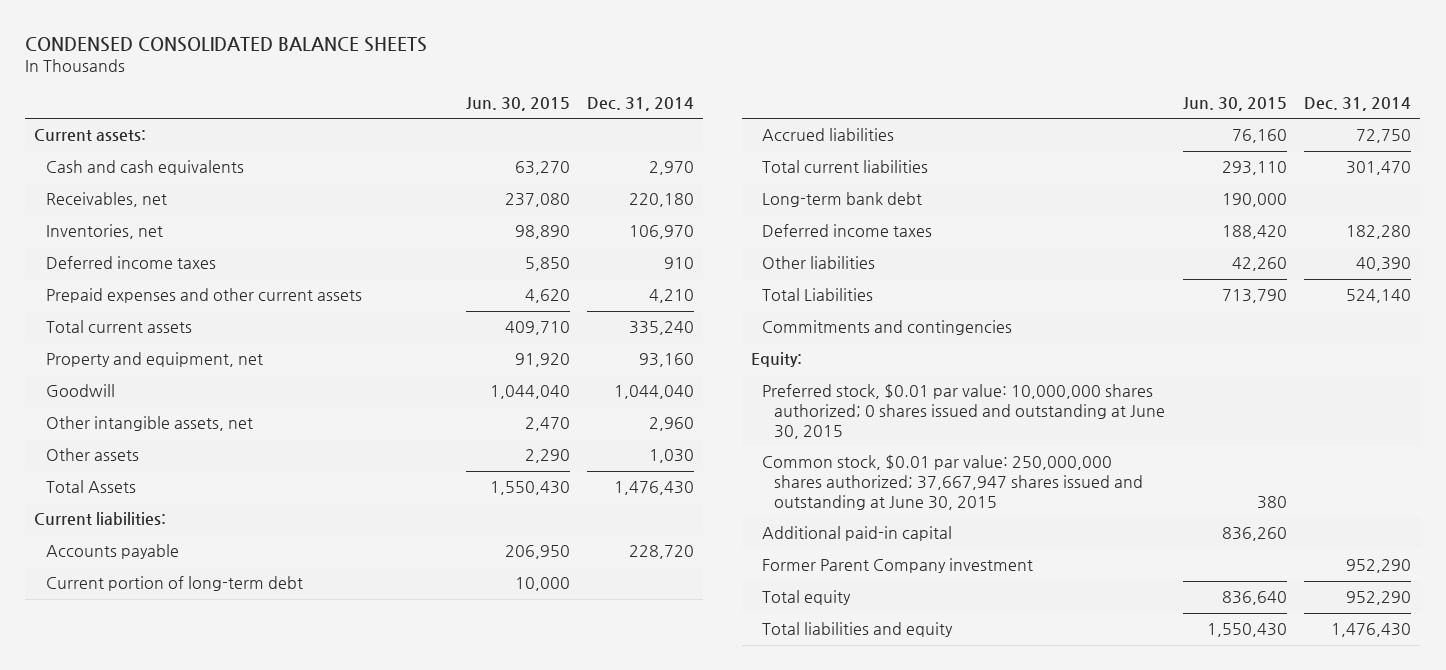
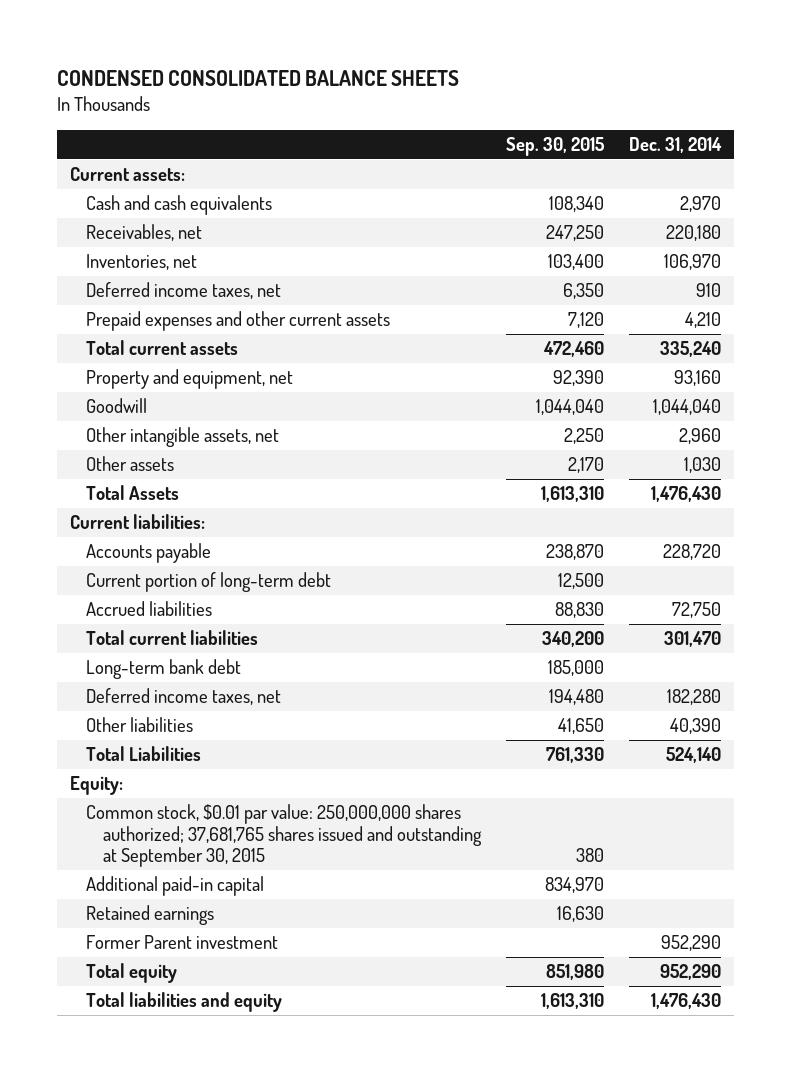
[465,96,570,111] Jun. 30, 2015 -> none
none -> [506,136,605,156] Sep. 30, 2015
[45,256,216,270] Deferred income taxes -> [86,282,282,300] Deferred income taxes, net
[762,224,933,238] Deferred income taxes -> [86,688,282,706] Deferred income taxes, net
[762,320,1013,336] Commitments and contingencies -> none
[762,384,1165,439] Preferred stock, $0.01 par value: 10,000,000 shares authorized; 0 shares issued and outstanding at June 30, 2015 -> none
[762,455,1143,510] Common stock, $0.01 par value: 250,000,000 shares authorized; 37,667,947 shares issued and outstanding at June 30, 2015 -> [86,804,482,867] Common stock, $0.01 par value: 250,000,000 shares authorized; 37,681,765 shares issued and outstanding at September 30, 2015
none -> [86,905,215,926] Retained earnings
[762,558,1034,574] Former Parent Company investment -> [86,935,279,950] Former Parent investment

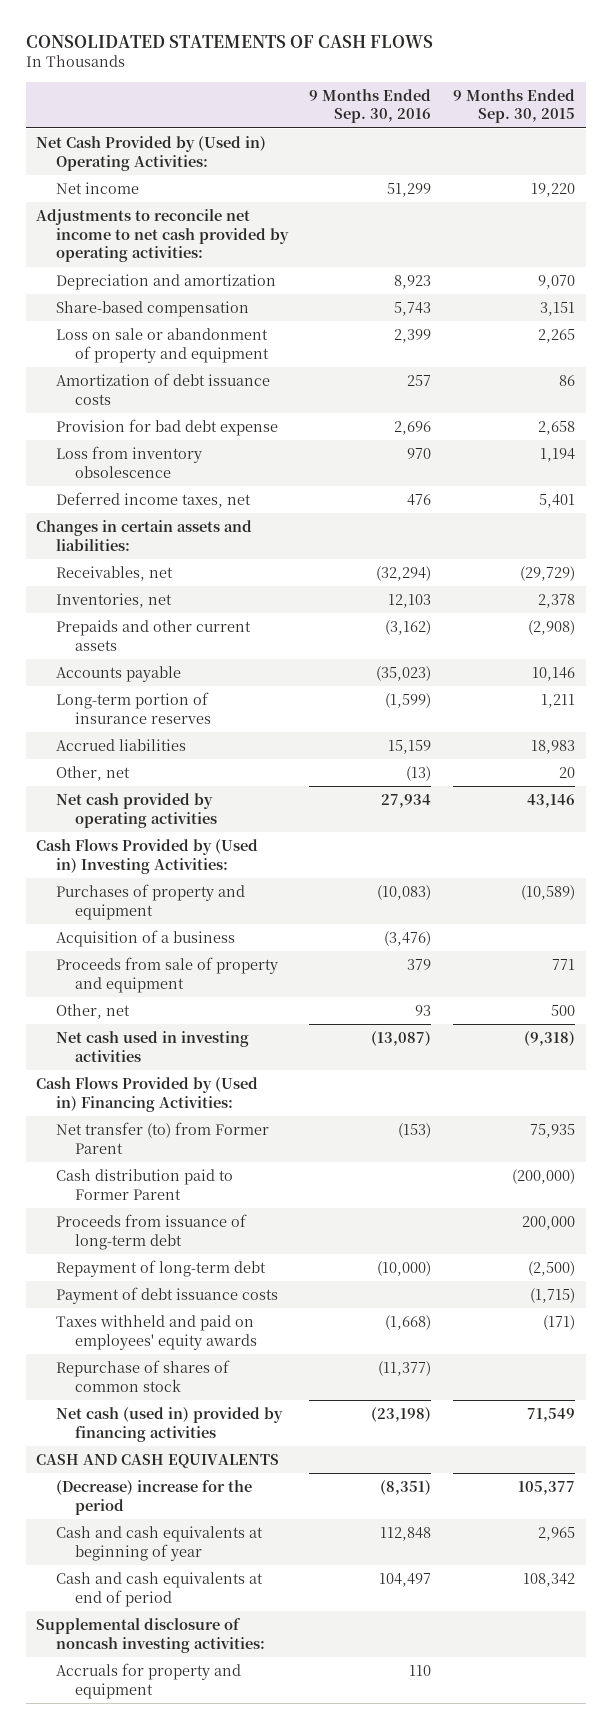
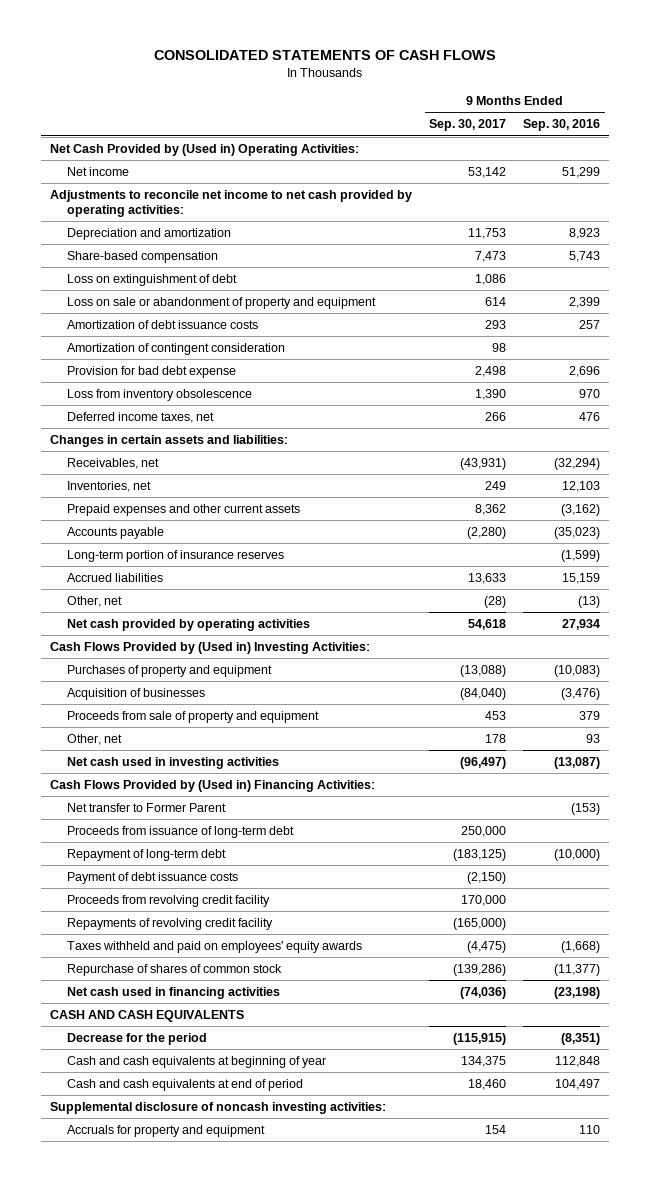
[453,88,576,124] 9 Months Ended Sep. 30, 2015 -> none
none -> [429,119,507,132] Sep. 30, 2017
none -> [67,273,238,286] Loss on extinguishment of debt
none -> [67,342,286,355] Amortization of contingent consideration
[55,619,251,651] Prepaids and other current assets -> [67,503,301,516] Prepaid expenses and other current assets
[55,929,235,947] Acquisition of a business -> [67,687,206,700] Acquisition of businesses
[55,1168,233,1200] Cash distribution paid to Former Parent -> none
[55,1121,269,1154] Net transfer (to) from Former Parent -> [67,802,227,812] Net transfer to Former Parent
none -> [67,894,271,907] Proceeds from revolving credit facility
none -> [67,917,274,930] Repayments of revolving credit facility
[55,1406,283,1442] Net cash (used in) provided by financing activities -> [67,986,281,999] Net cash used in financing activities
[55,1479,252,1515] (Decrease) increase for the period -> [67,1032,208,1045] Decrease for the period

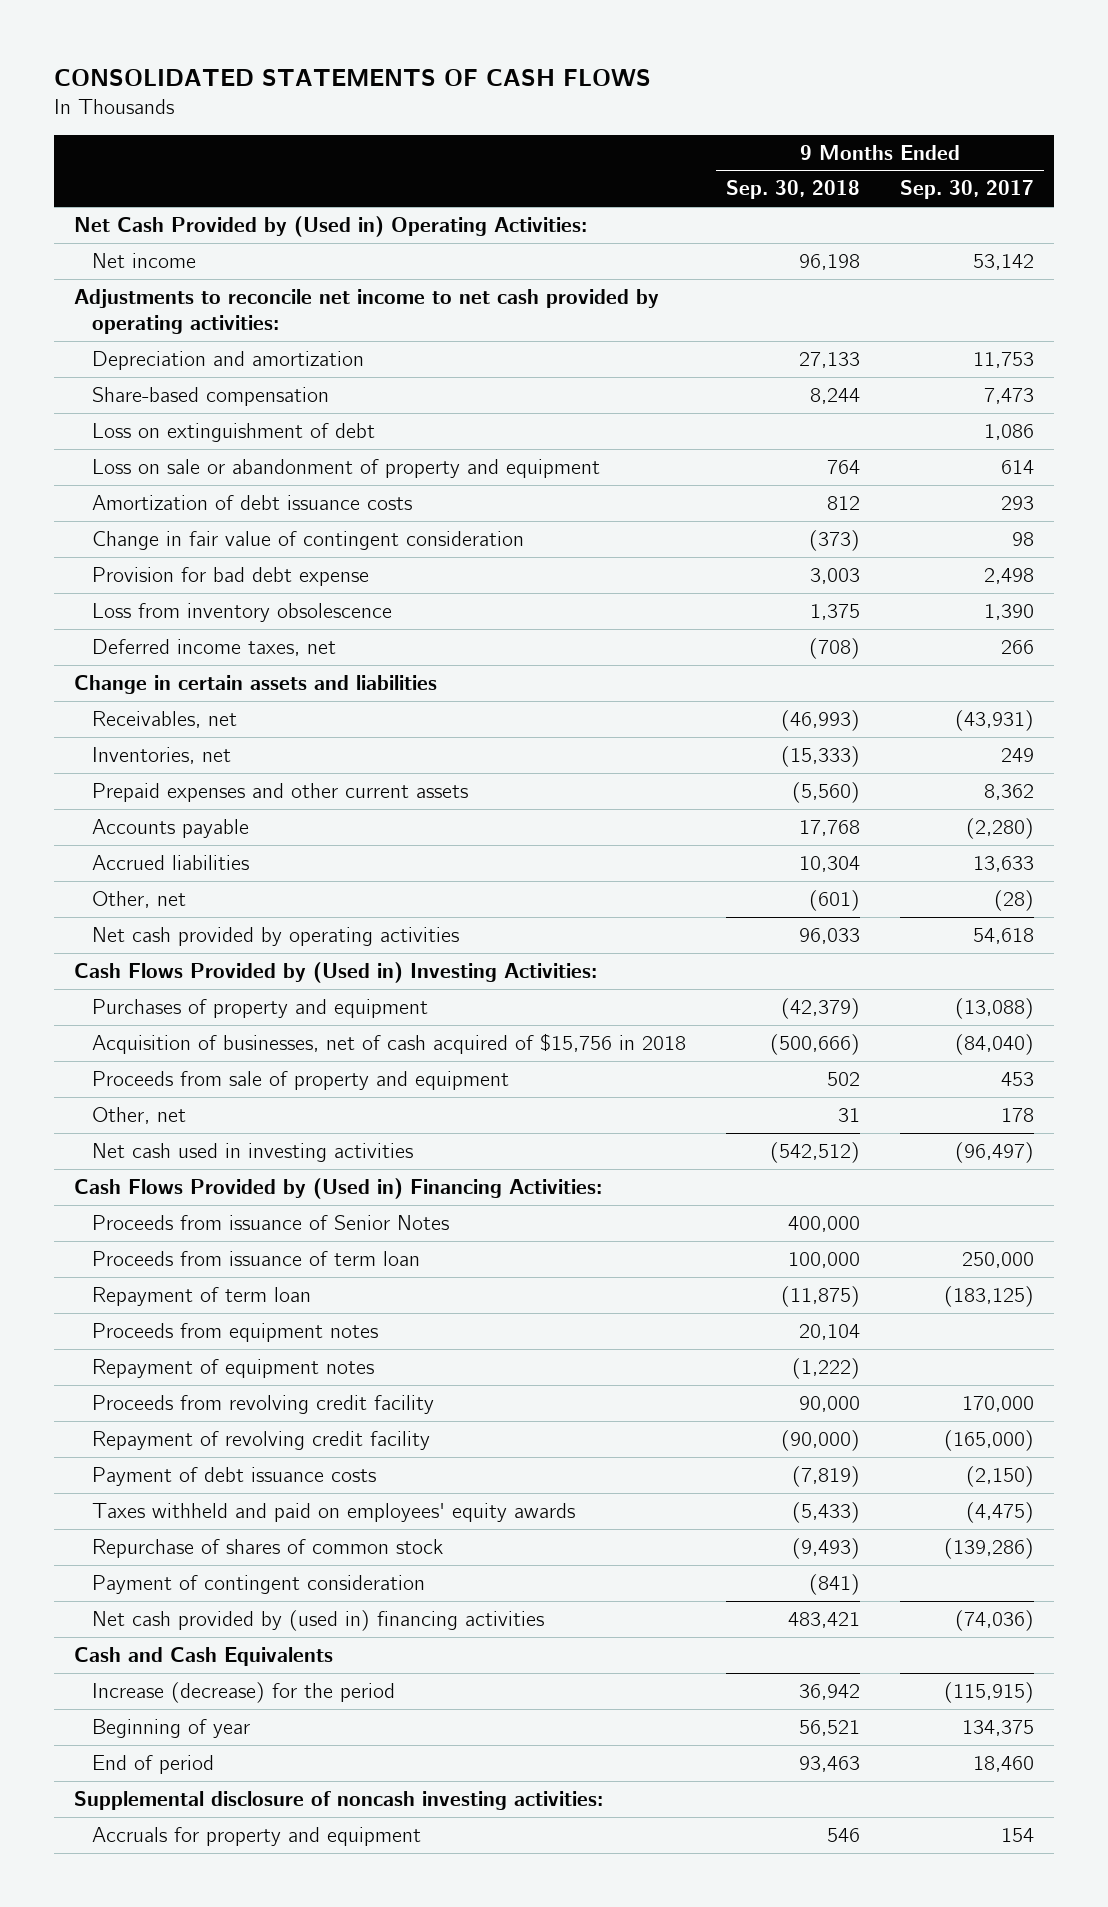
[523,119,601,132] Sep. 30, 2016 -> none
none -> [725,180,860,200] Sep. 30, 2018
[67,342,286,355] Amortization of contingent consideration -> [91,531,524,551] Change in fair value of contingent consideration
[49,434,288,447] Changes in certain assets and liabilities: -> [74,675,438,695] Change in certain assets and liabilities
[67,549,285,562] Long-term portion of insurance reserves -> none
[67,687,206,700] Acquisition of businesses -> [91,1033,686,1055] Acquisition of businesses, net of cash acquired of $15,756 in 2018
[67,802,227,812] Net transfer to Former Parent -> none
none -> [91,1215,449,1231] Proceeds from issuance of Senior Notes
[67,825,295,838] Proceeds from issuance of long-term debt -> [91,1251,420,1267] Proceeds from issuance of term loan
[67,848,227,861] Repayment of long-term debt -> [91,1287,311,1307] Repayment of term loan
none -> [91,1323,378,1343] Proceeds from equipment notes
none -> [91,1359,374,1379] Repayment of equipment notes
[67,917,274,930] Repayments of revolving credit facility -> [91,1431,430,1451] Repayment of revolving credit facility
[67,871,239,884] Payment of debt issuance costs -> [91,1467,376,1487] Payment of debt issuance costs
none -> [91,1575,425,1595] Payment of contingent consideration
[67,986,281,999] Net cash used in financing activities -> [91,1610,544,1632] Net cash provided by (used in) financing activities
[49,1009,244,1022] CASH AND CASH EQUIVALENTS -> [74,1647,334,1667] Cash and Cash Equivalents
[67,1032,208,1045] Decrease for the period -> [91,1682,395,1704] Increase (decrease) for the period
[67,1055,327,1068] Cash and cash equivalents at beginning of year -> [91,1719,250,1739] Beginning of year
[67,1078,304,1091] Cash and cash equivalents at end of period -> [91,1755,214,1775] End of period

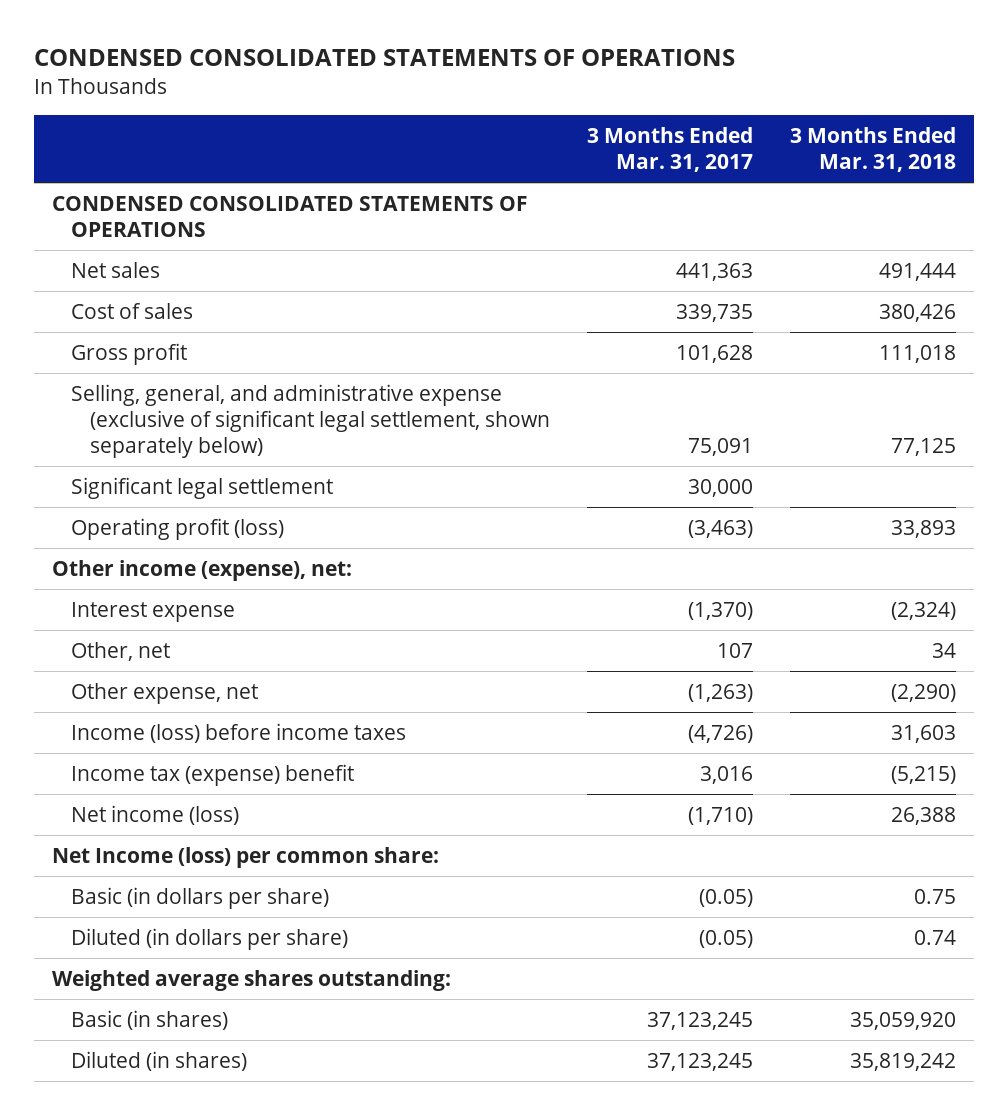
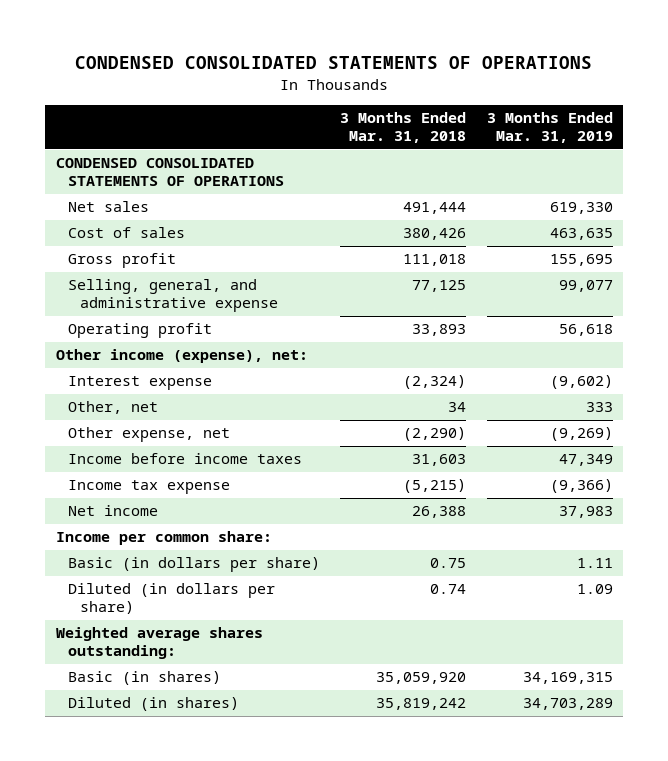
[586,127,753,173] 3 Months Ended Mar. 31, 2017 -> none
none -> [486,112,613,144] 3 Months Ended Mar. 31, 2019
[71,476,334,499] Significant legal settlement -> none
[71,383,551,458] Selling, general, and administrative expense (exclusive of significant legal settlement, shown separately below) -> [67,279,278,313] Selling, general, and administrative expense
[71,517,285,540] Operating profit (loss) -> [67,323,212,339] Operating profit
[71,722,407,743] Income (loss) before income taxes -> [67,453,302,465] Income before income taxes
[71,763,355,786] Income tax (expense) benefit -> [67,480,230,495] Income tax expense
[71,804,240,825] Net income (loss) -> [67,505,158,517] Net income
[52,846,440,868] Net Income (loss) per common share: -> [55,531,272,546] Income per common share:

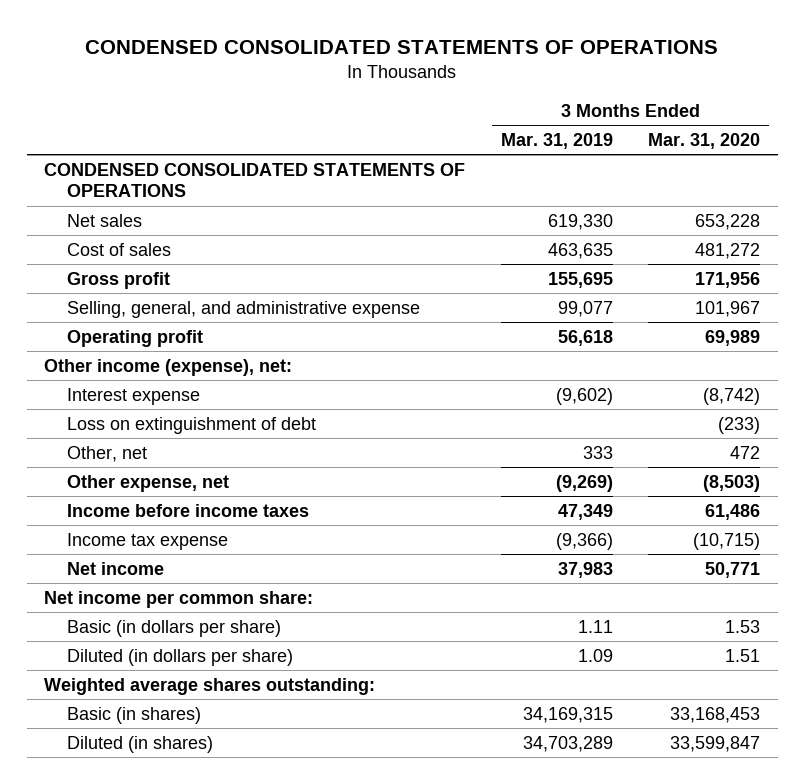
[340,112,467,144] 3 Months Ended Mar. 31, 2018 -> none
none -> [648,132,761,149] Mar. 31, 2020
none -> [66,416,316,434] Loss on extinguishment of debt
[55,531,272,546] Income per common share: -> [44,590,314,608] Net income per common share:

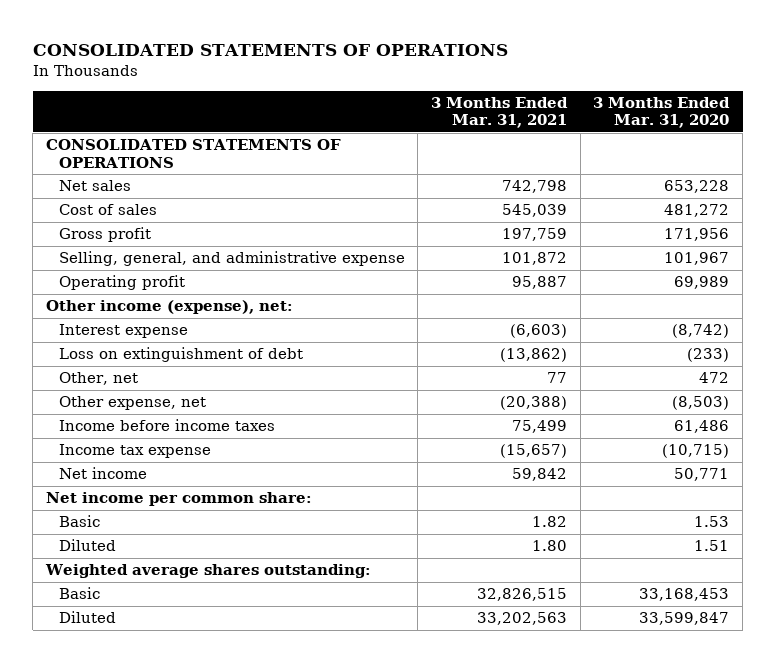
[85,40,719,55] CONDENSED CONSOLIDATED STATEMENTS OF OPERATIONS -> [32,43,508,56] CONSOLIDATED STATEMENTS OF OPERATIONS
[500,132,613,149] Mar. 31, 2019 -> none
none -> [430,97,568,129] 3 Months Ended Mar. 31, 2021
[44,162,466,198] CONDENSED CONSOLIDATED STATEMENTS OF OPERATIONS -> [46,139,342,168] CONSOLIDATED STATEMENTS OF OPERATIONS
[66,619,281,637] Basic (in dollars per share) -> [58,515,100,528] Basic
[66,648,293,666] Diluted (in dollars per share) -> [58,539,116,552] Diluted
[66,706,201,724] Basic (in shares) -> [58,587,100,600] Basic
[66,735,213,753] Diluted (in shares) -> [58,611,116,624] Diluted

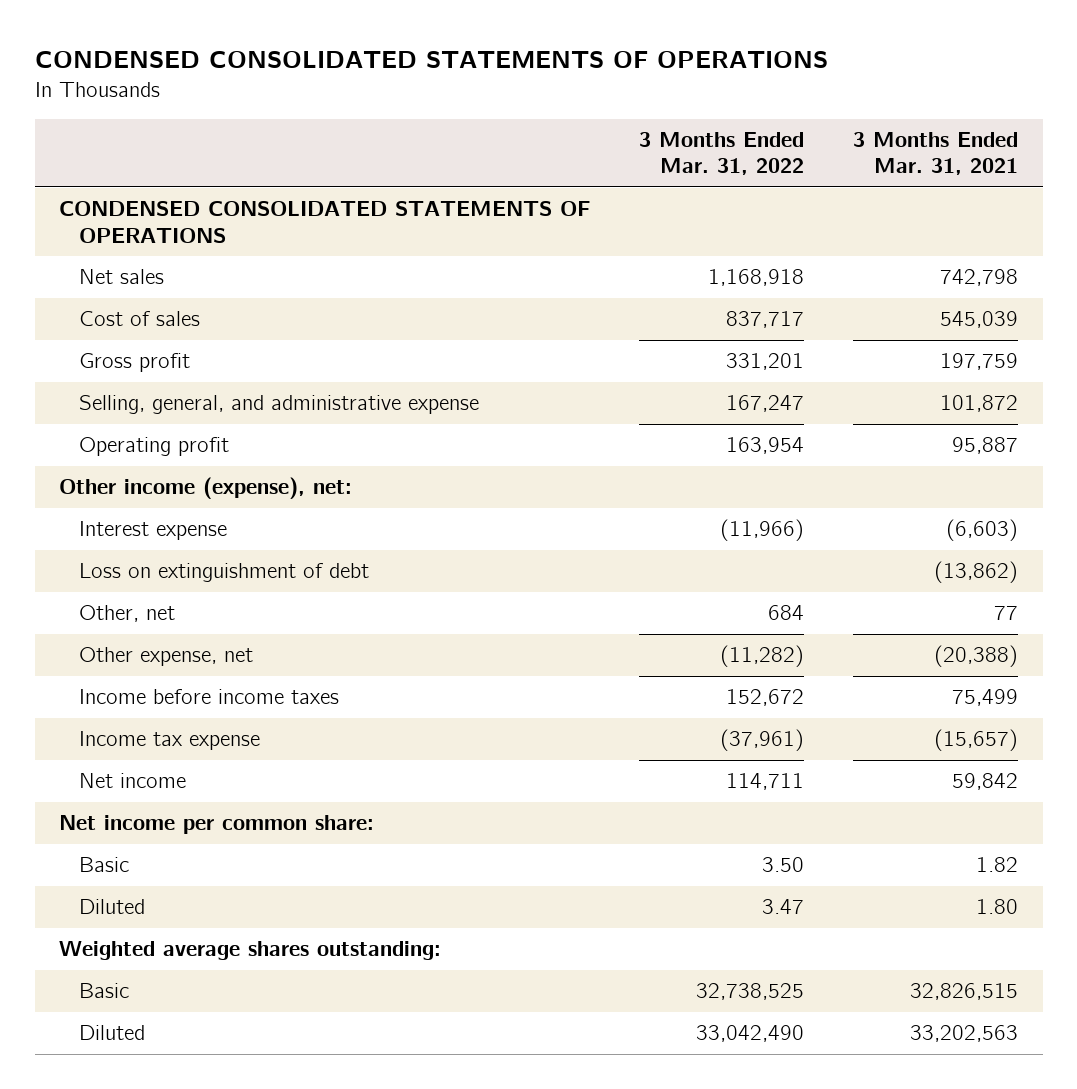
[32,43,508,56] CONSOLIDATED STATEMENTS OF OPERATIONS -> [34,51,828,69] CONDENSED CONSOLIDATED STATEMENTS OF OPERATIONS
[593,97,731,129] 3 Months Ended Mar. 31, 2020 -> none
none -> [639,132,805,176] 3 Months Ended Mar. 31, 2022
[46,139,342,168] CONSOLIDATED STATEMENTS OF OPERATIONS -> [59,201,591,243] CONDENSED CONSOLIDATED STATEMENTS OF OPERATIONS

